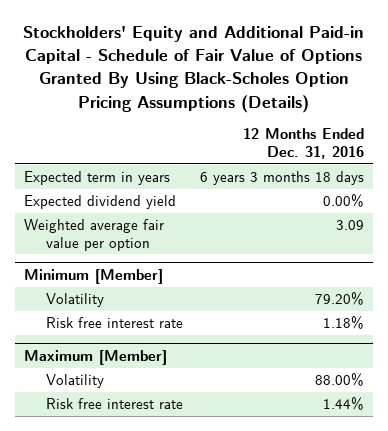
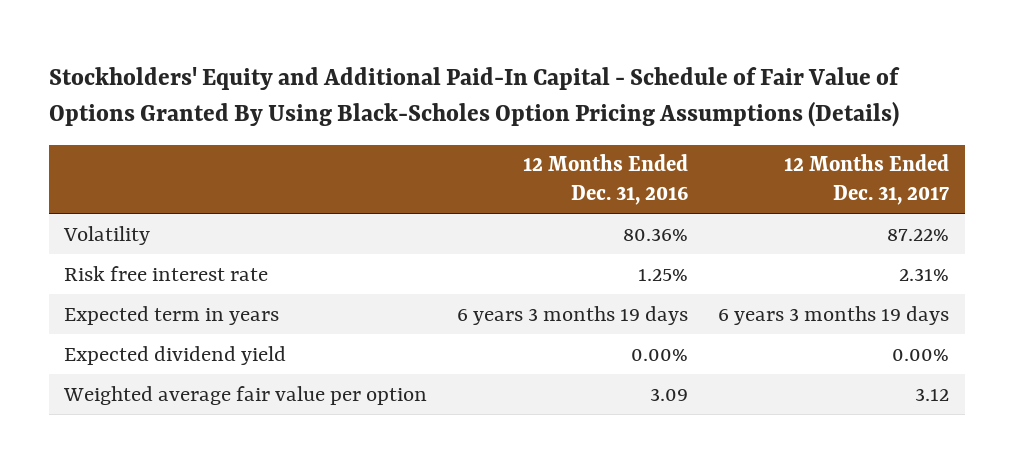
[23,26,365,113] Stockholders' Equity and Additional Paid-in Capital - Schedule of Fair Value of Options Granted By Using Black-Scholes Option Pricing Assumptions (Details) -> [49,67,901,128] Stockholders' Equity and Additional Paid-In Capital - Schedule of Fair Value of Options Granted By Using Black-Scholes Option Pricing Assumptions (Details)
none -> [784,154,950,205] 12 Months Ended Dec. 31, 2017
none -> [63,225,151,245] Volatility
none -> [64,265,269,281] Risk free interest rate
[200,171,365,186] 6 years 3 months 18 days -> [457,305,689,325] 6 years 3 months 19 days
[23,268,163,284] Minimum [Member] -> none
[46,293,105,308] Volatility -> none
[46,317,184,329] Risk free interest rate -> none
[23,349,167,365] Maximum [Member] -> none
[46,374,105,389] Volatility -> none
[46,398,184,410] Risk free interest rate -> none

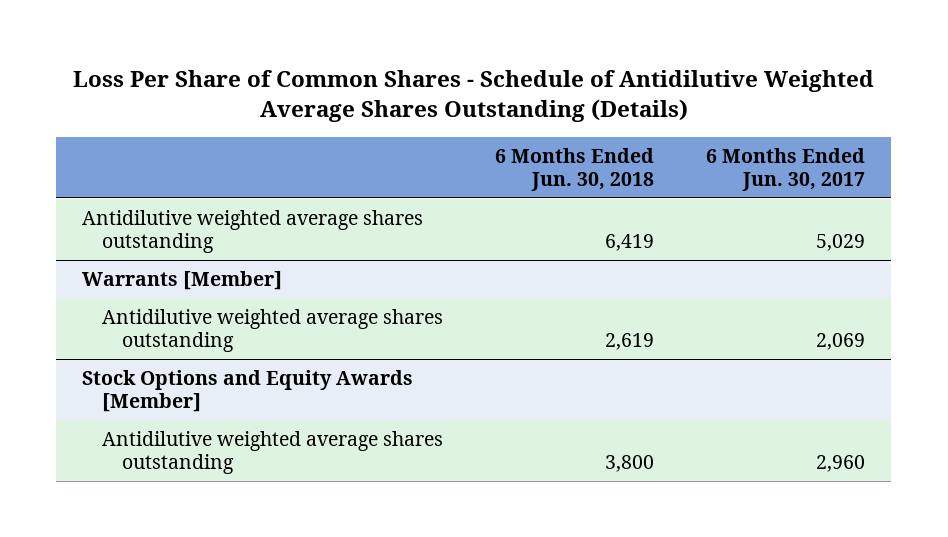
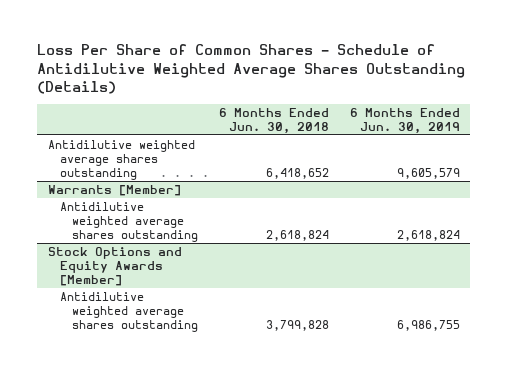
[706,147,866,191] 6 Months Ended Jun. 30, 2017 -> none
none -> [349,107,460,134] 6 Months Ended Jun. 30, 2019
[605,234,655,252] 6,419 -> [265,168,329,180] 6,418,652
[605,333,655,351] 2,619 -> [265,230,329,242] 2,618,824
[605,455,655,473] 3,800 -> [265,320,329,332] 3,799,828

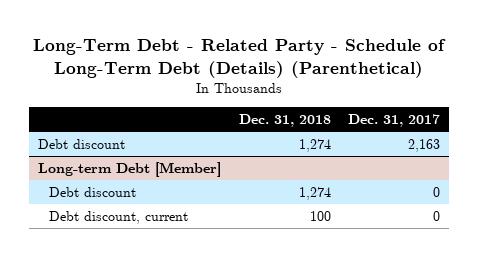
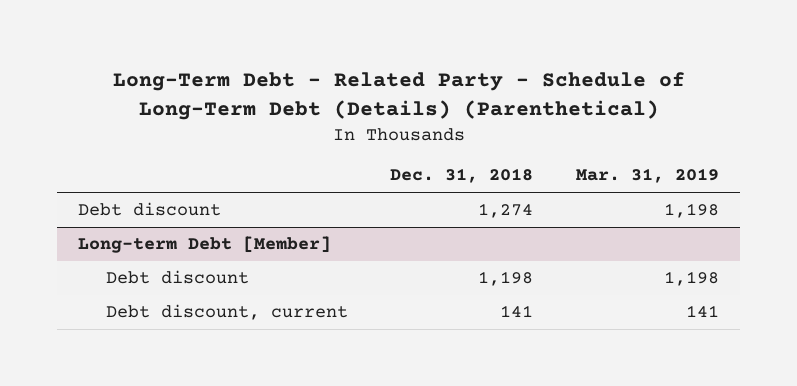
[348,114,441,128] Dec. 31, 2017 -> none
none -> [575,168,719,184] Mar. 31, 2019
[298,187,331,201] 1,274 -> [478,271,534,287] 1,198
[309,211,331,222] 100 -> [500,305,534,318] 141

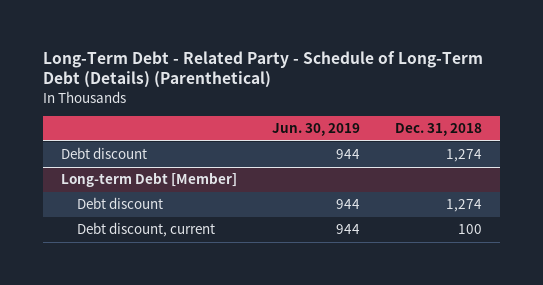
[575,168,719,184] Mar. 31, 2019 -> none
none -> [272,123,361,137] Jun. 30, 2019
[478,271,534,287] 1,198 -> [446,199,483,213] 1,274
[500,305,534,318] 141 -> [458,224,483,235] 100

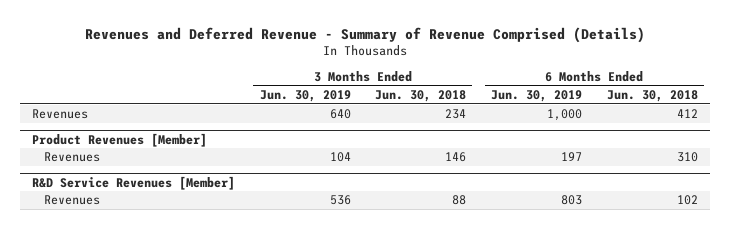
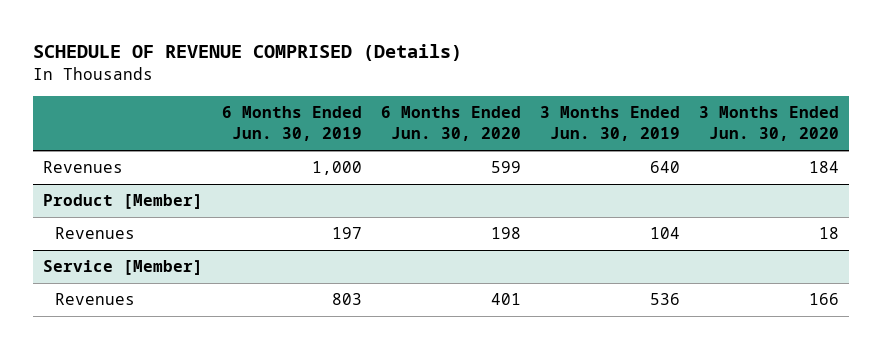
[84,26,645,43] Revenues and Deferred Revenue - Summary of Revenue Comprised (Details) -> [33,44,463,62] SCHEDULE OF REVENUE COMPRISED (Details)
[375,90,467,103] Jun. 30, 2018 -> none
[606,90,698,103] Jun. 30, 2018 -> none
none -> [380,106,521,142] 6 Months Ended Jun. 30, 2020
none -> [699,106,840,142] 3 Months Ended Jun. 30, 2020
[31,132,207,147] Product Revenues [Member] -> [42,194,203,210] Product [Member]
[31,175,235,190] R&D Service Revenues [Member] -> [42,260,203,276] Service [Member]

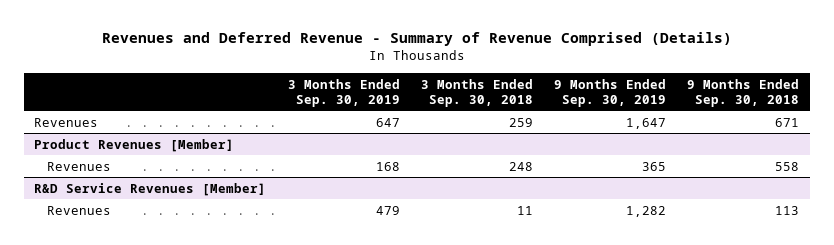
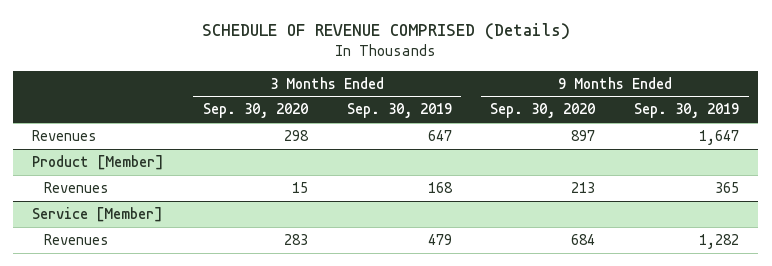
[101,32,732,47] Revenues and Deferred Revenue - Summary of Revenue Comprised (Details) -> [201,23,570,41] SCHEDULE OF REVENUE COMPRISED (Details)
[420,78,533,107] 3 Months Ended Sep. 30, 2018 -> none
[687,78,800,107] 9 Months Ended Sep. 30, 2018 -> none
none -> [203,103,309,119] Sep. 30, 2020
none -> [490,103,596,119] Sep. 30, 2020
[34,138,235,152] Product Revenues [Member] -> [32,154,165,170] Product [Member]
[34,182,267,196] R&D Service Revenues [Member] -> [32,206,164,222] Service [Member]

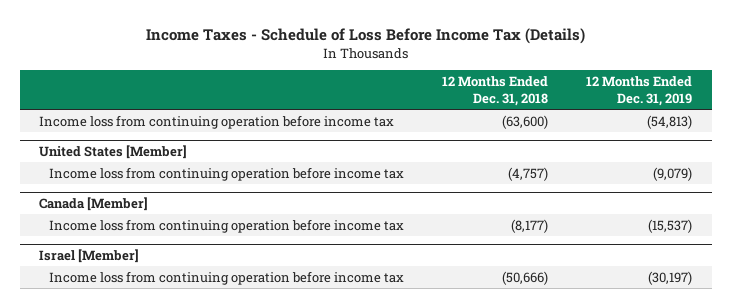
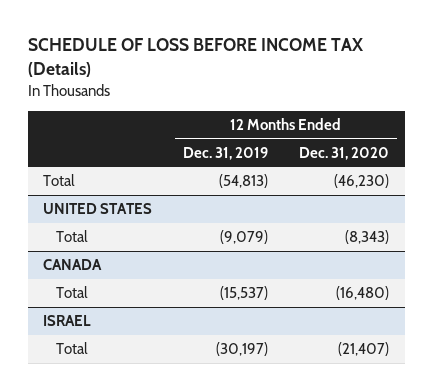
[145,28,585,45] Income Taxes - Schedule of Loss Before Income Tax (Details) -> [27,38,363,77] SCHEDULE OF LOSS BEFORE INCOME TAX (Details)
[442,76,549,106] 12 Months Ended Dec. 31, 2018 -> none
none -> [299,146,390,160] Dec. 31, 2020
[39,114,395,129] Income loss from continuing operation before income tax -> [43,174,76,187] Total
[39,145,188,160] United States [Member] -> [43,203,153,215] UNITED STATES
[48,166,404,181] Income loss from continuing operation before income tax -> [55,230,88,243] Total
[39,197,149,212] Canada [Member] -> [43,259,103,271] CANADA
[48,218,404,233] Income loss from continuing operation before income tax -> [55,286,88,299] Total
[39,249,140,264] Israel [Member] -> [43,315,92,327] ISRAEL
[48,270,404,285] Income loss from continuing operation before income tax -> [55,342,88,355] Total

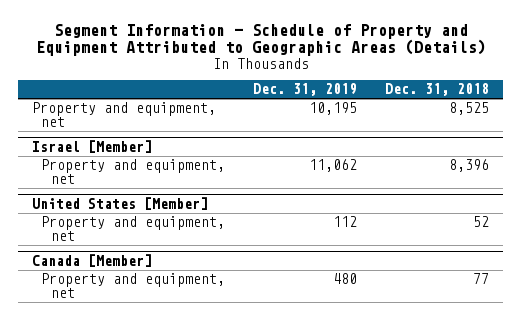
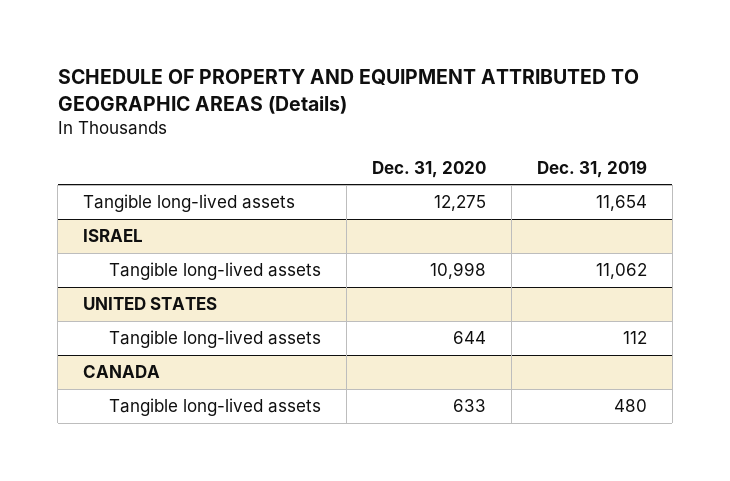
[35,23,486,57] Segment Information - Schedule of Property and Equipment Attributed to Geographic Areas (Details) -> [57,69,639,114] SCHEDULE OF PROPERTY AND EQUIPMENT ATTRIBUTED TO GEOGRAPHIC AREAS (Details)
[385,83,490,97] Dec. 31, 2018 -> none
none -> [371,160,486,178] Dec. 31, 2020
[32,102,217,127] Property and equipment, net -> none
[41,273,226,298] Property and equipment, net -> none
none -> [83,194,296,213] Tangible long-lived assets
[32,140,153,154] Israel [Member] -> [83,229,144,243] ISRAEL
[41,159,226,184] Property and equipment, net -> [108,262,321,281] Tangible long-lived assets
[32,197,209,211] United States [Member] -> [83,297,218,311] UNITED STATES
[41,216,226,241] Property and equipment, net -> [108,330,321,349] Tangible long-lived assets
[32,254,153,268] Canada [Member] -> [83,365,161,379] CANADA
none -> [108,398,321,417] Tangible long-lived assets

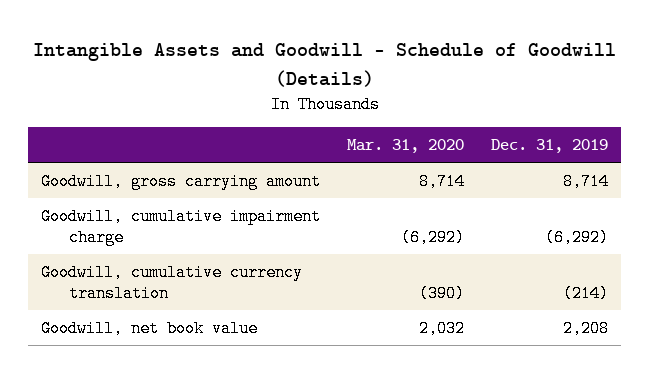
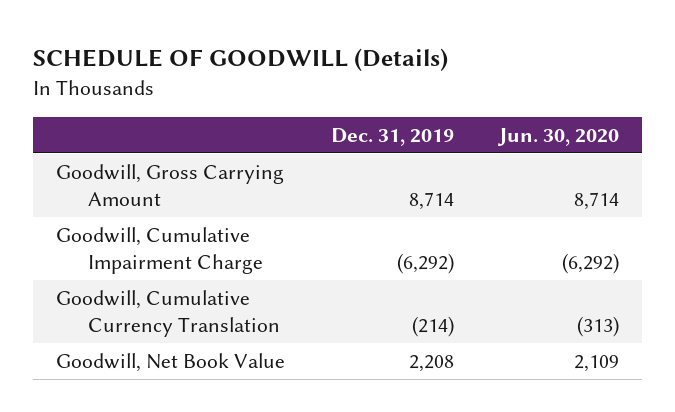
[32,43,616,87] Intangible Assets and Goodwill - Schedule of Goodwill (Details) -> [32,48,448,72] SCHEDULE OF GOODWILL (Details)
[347,139,465,154] Mar. 31, 2020 -> none
none -> [497,127,620,146] Jun. 30, 2020
[41,173,322,191] Goodwill, gross carrying amount -> [55,163,284,206] Goodwill, Gross Carrying Amount
[41,208,322,247] Goodwill, cumulative impairment charge -> [55,226,264,274] Goodwill, Cumulative Impairment Charge
[41,264,304,303] Goodwill, cumulative currency translation -> [55,289,281,337] Goodwill, Cumulative Currency Translation
[41,320,259,338] Goodwill, net book value -> [55,352,285,372] Goodwill, Net Book Value

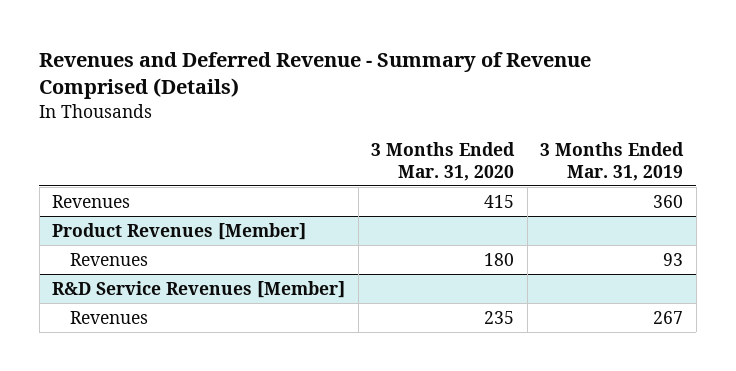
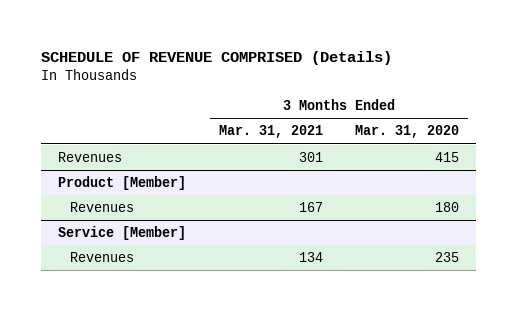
[39,51,592,100] Revenues and Deferred Revenue - Summary of Revenue Comprised (Details) -> [41,50,393,65] SCHEDULE OF REVENUE COMPRISED (Details)
[540,141,685,181] 3 Months Ended Mar. 31, 2019 -> none
none -> [218,125,323,139] Mar. 31, 2021
[52,222,307,240] Product Revenues [Member] -> [57,175,186,190] Product [Member]
[52,280,346,298] R&D Service Revenues [Member] -> [57,225,186,240] Service [Member]

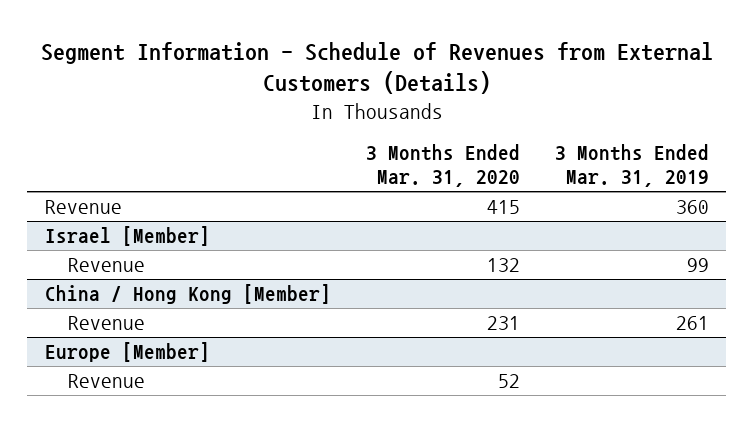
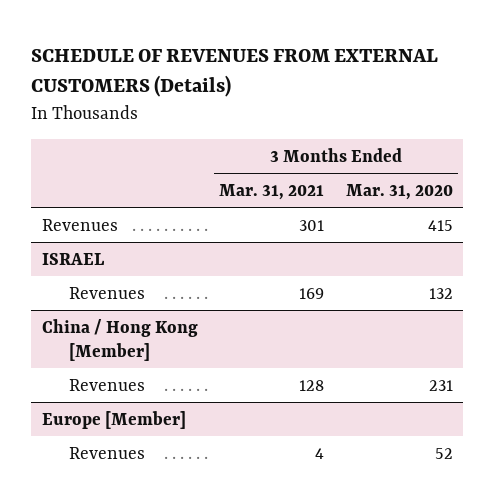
[40,41,713,95] Segment Information - Schedule of Revenues from External Customers (Details) -> [30,48,438,98] SCHEDULE OF REVENUES FROM EXTERNAL CUSTOMERS (Details)
[554,144,709,188] 3 Months Ended Mar. 31, 2019 -> none
none -> [219,184,325,201] Mar. 31, 2021
[44,200,122,215] Revenue -> [41,218,118,231] Revenues
[44,226,210,247] Israel [Member] -> [41,252,104,265] ISRAEL
[68,258,146,273] Revenue -> [68,286,145,299] Revenues
[68,316,146,331] Revenue -> [68,378,145,391] Revenues
[68,374,146,389] Revenue -> [68,446,145,459] Revenues

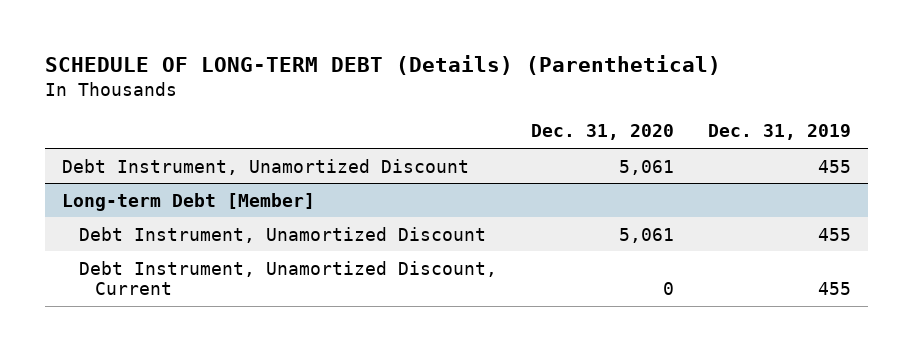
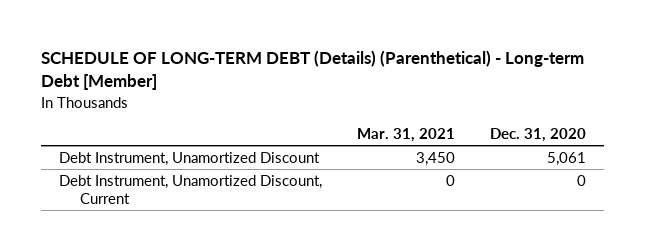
[44,55,721,76] SCHEDULE OF LONG-TERM DEBT (Details) (Parenthetical) -> [41,50,585,91] SCHEDULE OF LONG-TERM DEBT (Details) (Parenthetical) - Long-term Debt [Member]
[708,124,852,141] Dec. 31, 2019 -> none
none -> [356,128,455,143] Mar. 31, 2021
[62,192,316,211] Long-term Debt [Member] -> none
[78,226,486,243] Debt Instrument, Unamortized Discount -> none

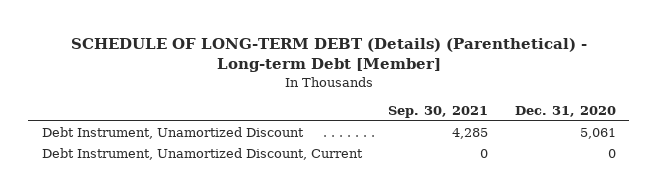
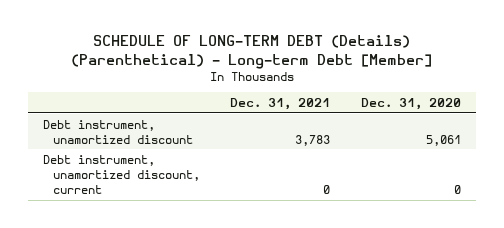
[388,106,489,119] Sep. 30, 2021 -> none
none -> [230,98,331,111] Dec. 31, 2021
[41,127,304,140] Debt Instrument, Unamortized Discount -> [43,119,194,144] Debt instrument, unamortized discount
[41,148,363,161] Debt Instrument, Unamortized Discount, Current -> [43,154,201,194] Debt instrument, unamortized discount, current

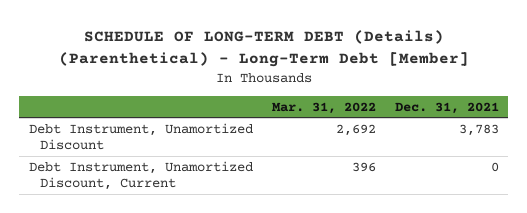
[70,35,432,69] SCHEDULE OF LONG-TERM DEBT (Details) (Parenthetical) - Long-term Debt [Member] -> [58,30,469,68] SCHEDULE OF LONG-TERM DEBT (Details) (Parenthetical) - Long-Term Debt [Member]
[360,98,461,111] Dec. 31, 2020 -> none
none -> [271,101,376,114] Mar. 31, 2022
[43,119,194,144] Debt instrument, unamortized discount -> [28,122,253,151] Debt Instrument, Unamortized Discount
[43,154,201,194] Debt instrument, unamortized discount, current -> [28,160,253,191] Debt Instrument, Unamortized Discount, Current

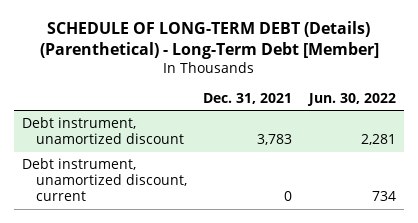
[271,101,376,114] Mar. 31, 2022 -> none
none -> [307,92,397,106] Jun. 30, 2022
[28,122,253,151] Debt Instrument, Unamortized Discount -> [21,117,184,145] Debt instrument, unamortized discount
[28,160,253,191] Debt Instrument, Unamortized Discount, Current -> [21,158,187,202] Debt instrument, unamortized discount, current

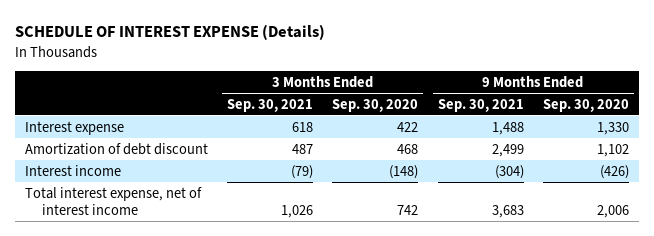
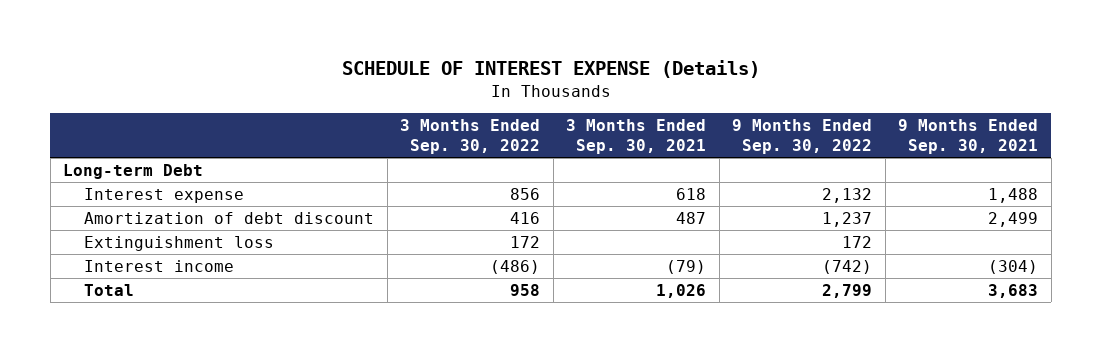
[332,98,419,112] Sep. 30, 2020 -> none
[542,98,629,112] Sep. 30, 2020 -> none
none -> [400,119,541,154] 3 Months Ended Sep. 30, 2022
none -> [732,119,873,154] 9 Months Ended Sep. 30, 2022
none -> [63,164,204,180] Long-term Debt
none -> [84,236,275,252] Extinguishment loss
[24,186,202,216] Total interest expense, net of interest income -> [84,284,135,297] Total

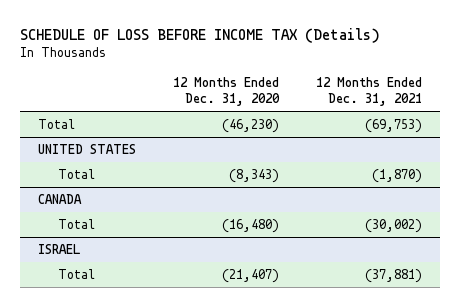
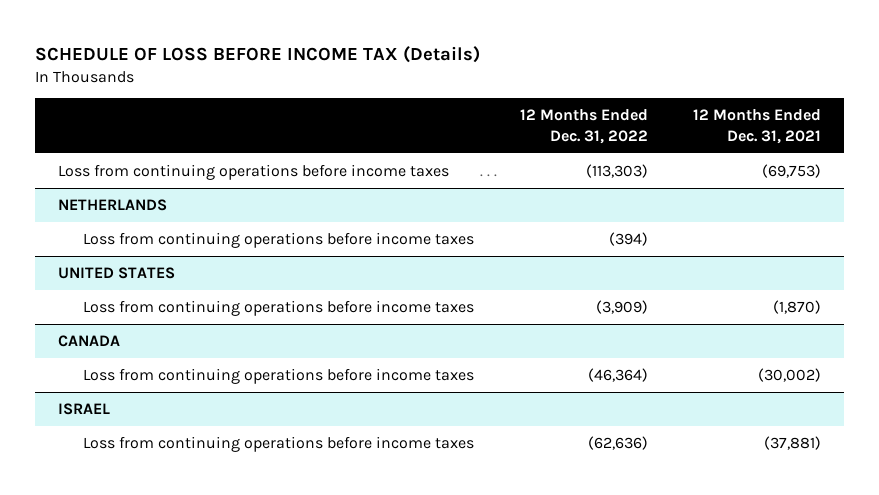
[173,77,281,107] 12 Months Ended Dec. 31, 2020 -> none
none -> [519,109,648,145] 12 Months Ended Dec. 31, 2022
[38,118,76,129] Total -> [57,163,449,180] Loss from continuing operations before income taxes
none -> [57,198,167,211] NETHERLANDS
none -> [83,231,475,248] Loss from continuing operations before income taxes
[57,168,95,179] Total -> [83,299,475,316] Loss from continuing operations before income taxes
[57,218,95,229] Total -> [83,367,475,384] Loss from continuing operations before income taxes
[57,268,95,279] Total -> [83,435,475,452] Loss from continuing operations before income taxes

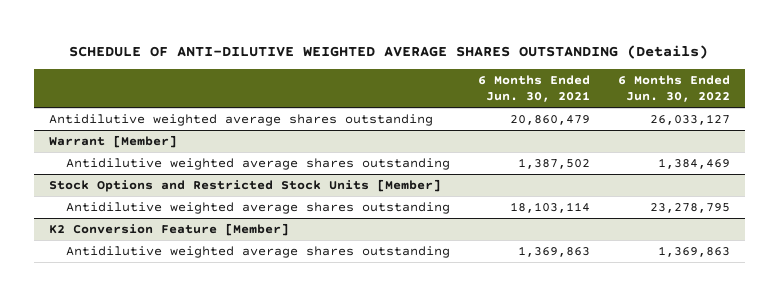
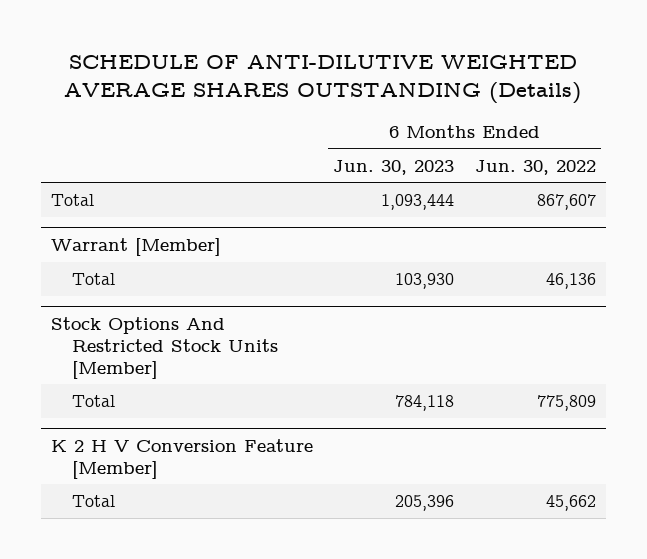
[477,75,590,103] 6 Months Ended Jun. 30, 2021 -> none
none -> [333,159,455,175] Jun. 30, 2023
[48,114,433,127] Antidilutive weighted average shares outstanding -> none
none -> [50,194,94,207] Total
[65,158,450,171] Antidilutive weighted average shares outstanding -> none
[65,202,450,215] Antidilutive weighted average shares outstanding -> none
[48,223,289,237] K2 Conversion Feature [Member] -> none
[65,246,450,259] Antidilutive weighted average shares outstanding -> none
none -> [72,273,116,286] Total
[48,179,441,193] Stock Options and Restricted Stock Units [Member] -> [50,316,279,379] Stock Options And Restricted Stock Units [Member]
none -> [72,395,116,408] Total
none -> [50,438,313,479] K 2 H V Conversion Feature [Member]
none -> [72,495,116,508] Total

